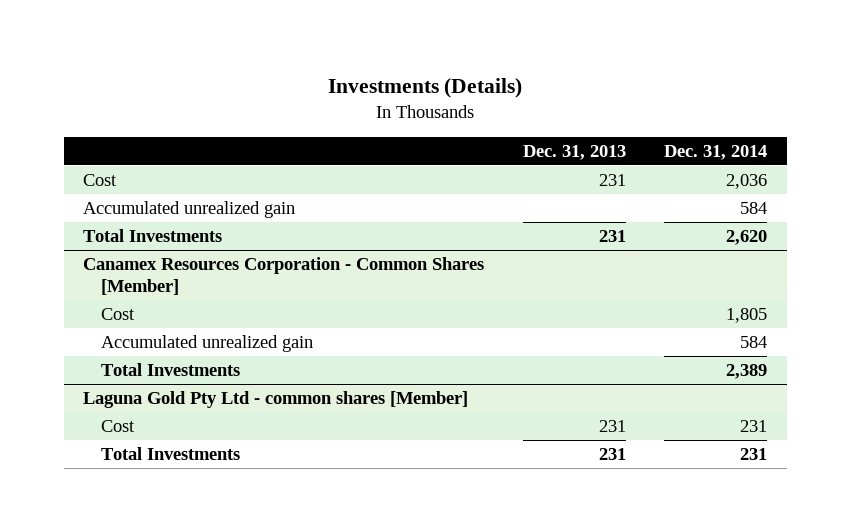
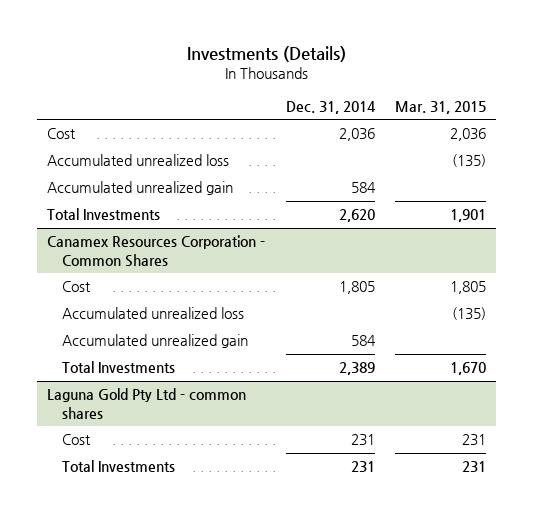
[522,144,626,160] Dec. 31, 2013 -> none
none -> [395,100,487,114] Mar. 31, 2015
none -> [47,154,230,167] Accumulated unrealized loss
[83,256,485,295] Canamex Resources Corporation - Common Shares [Member] -> [47,235,266,267] Canamex Resources Corporation - Common Shares
none -> [62,307,245,320] Accumulated unrealized loss
[83,390,469,408] Laguna Gold Pty Ltd - common shares [Member] -> [47,388,247,419] Laguna Gold Pty Ltd - common shares

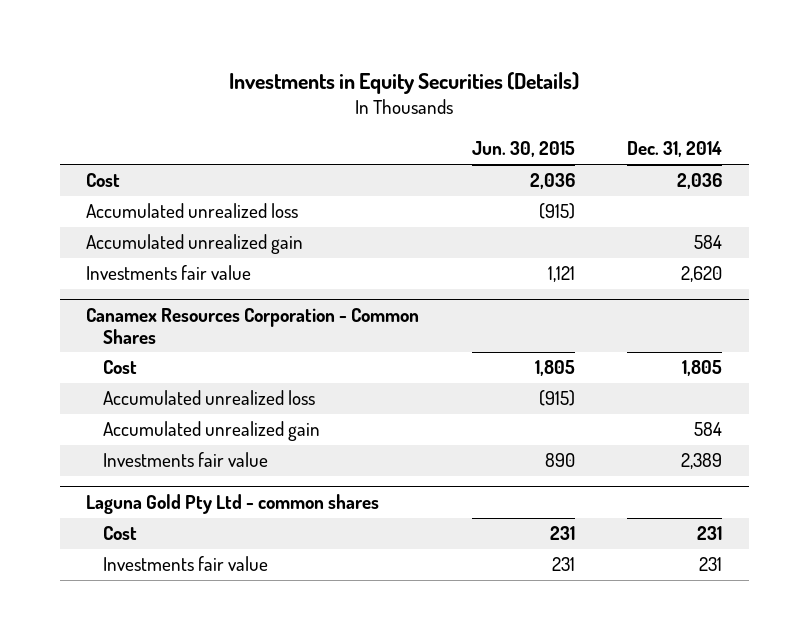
[186,46,346,63] Investments (Details) -> [229,71,580,94] Investments in Equity Securities (Details)
[395,100,487,114] Mar. 31, 2015 -> none
none -> [471,141,575,158] Jun. 30, 2015
[47,208,161,221] Total Investments -> [85,265,251,281] Investments fair value
[62,361,176,374] Total Investments -> [102,452,268,468] Investments fair value
[62,460,176,473] Total Investments -> [102,556,268,572] Investments fair value

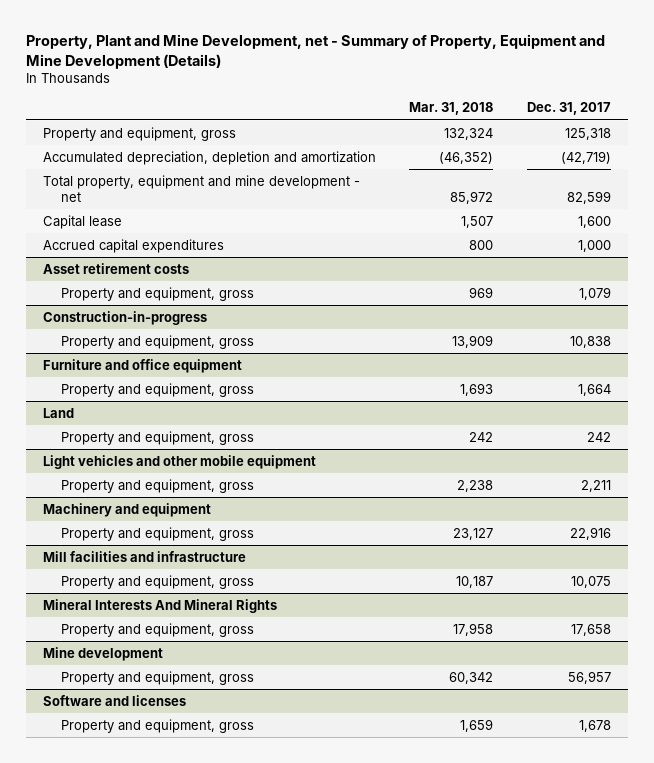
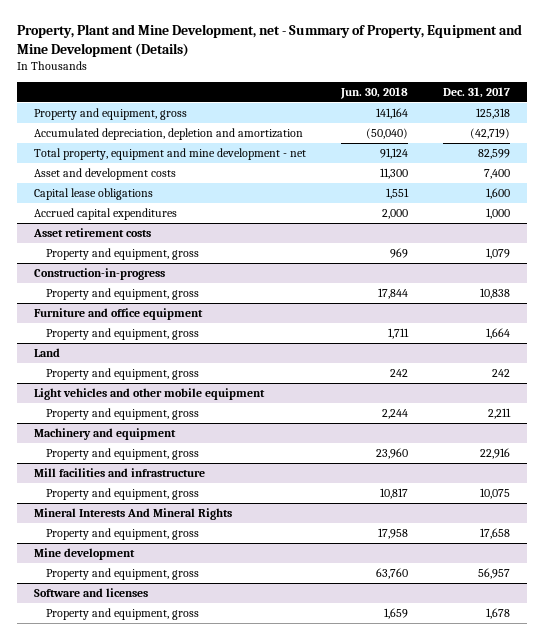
[409,102,494,116] Mar. 31, 2018 -> none
none -> [339,87,408,100] Jun. 30, 2018
none -> [34,168,177,181] Asset and development costs
[42,214,122,229] Capital lease -> [34,188,154,201] Capital lease obligations

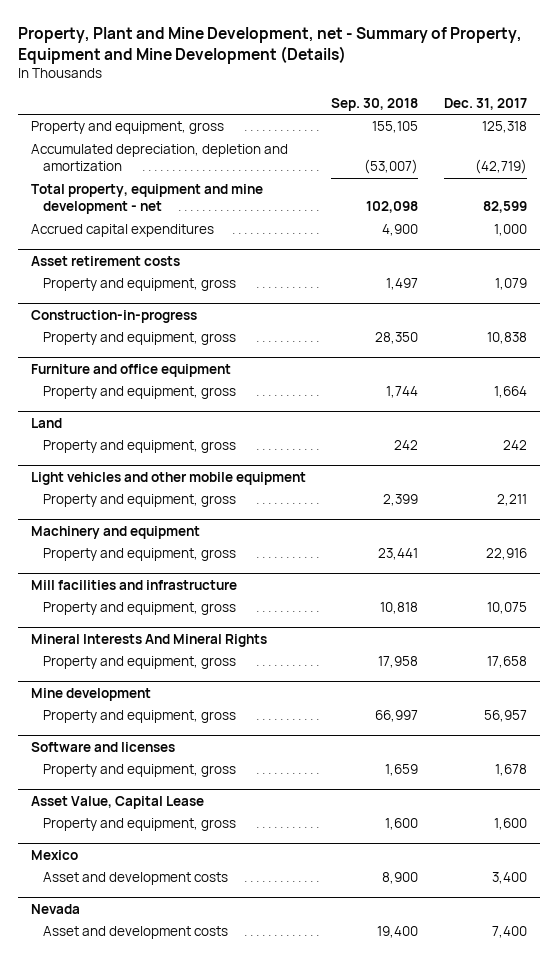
[339,87,408,100] Jun. 30, 2018 -> none
none -> [331,97,419,111] Sep. 30, 2018
[34,168,177,181] Asset and development costs -> none
[34,188,154,201] Capital lease obligations -> none
none -> [30,795,204,809] Asset Value, Capital Lease
none -> [42,818,236,832] Property and equipment, gross
none -> [30,849,78,860] Mexico
none -> [42,872,228,886] Asset and development costs
none -> [30,903,80,914] Nevada
none -> [42,926,228,940] Asset and development costs

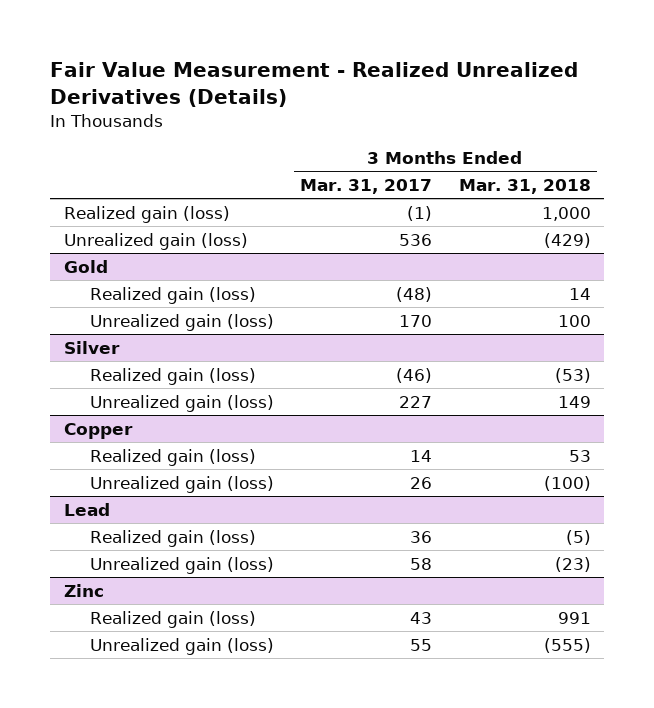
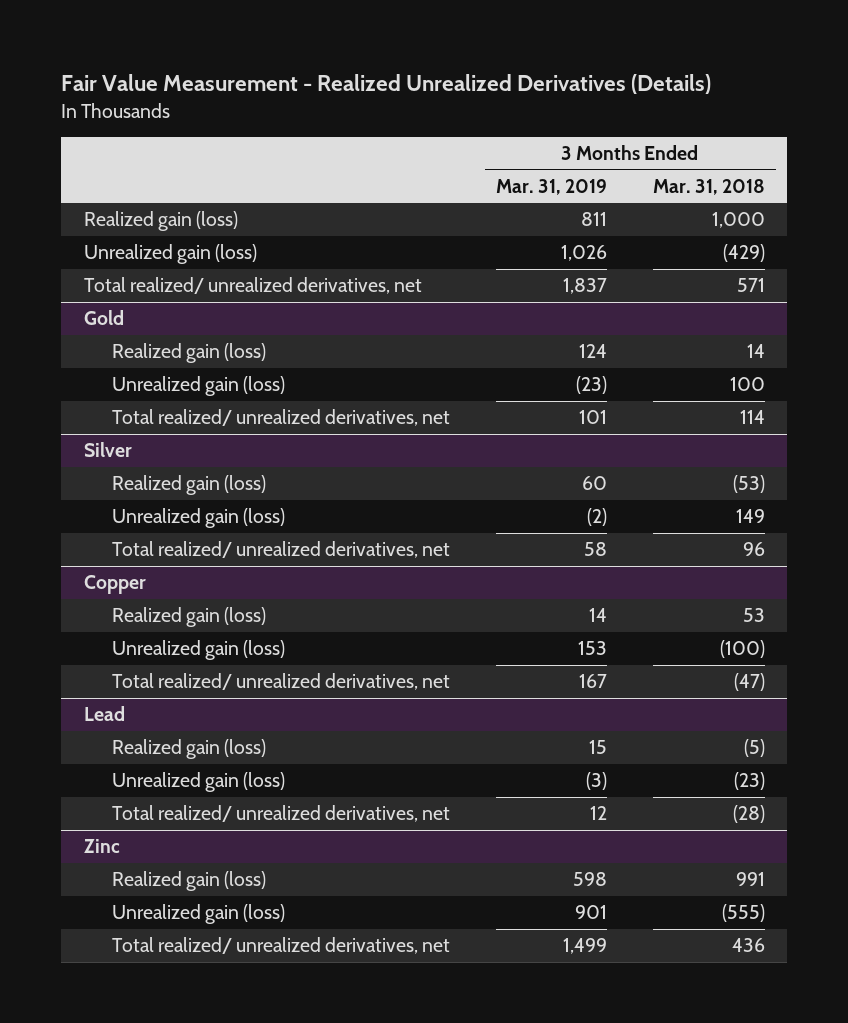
[300,179,433,195] Mar. 31, 2017 -> none
none -> [495,178,607,195] Mar. 31, 2019
none -> [83,277,422,295] Total realized/ unrealized derivatives, net
none -> [112,409,451,427] Total realized/ unrealized derivatives, net
none -> [112,541,451,559] Total realized/ unrealized derivatives, net
none -> [112,673,451,691] Total realized/ unrealized derivatives, net
none -> [112,805,451,823] Total realized/ unrealized derivatives, net
none -> [112,937,451,955] Total realized/ unrealized derivatives, net

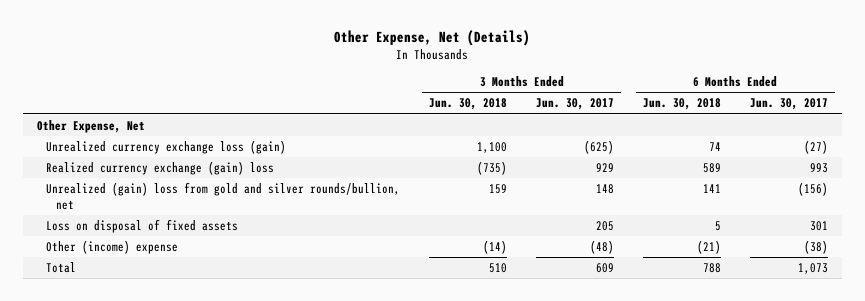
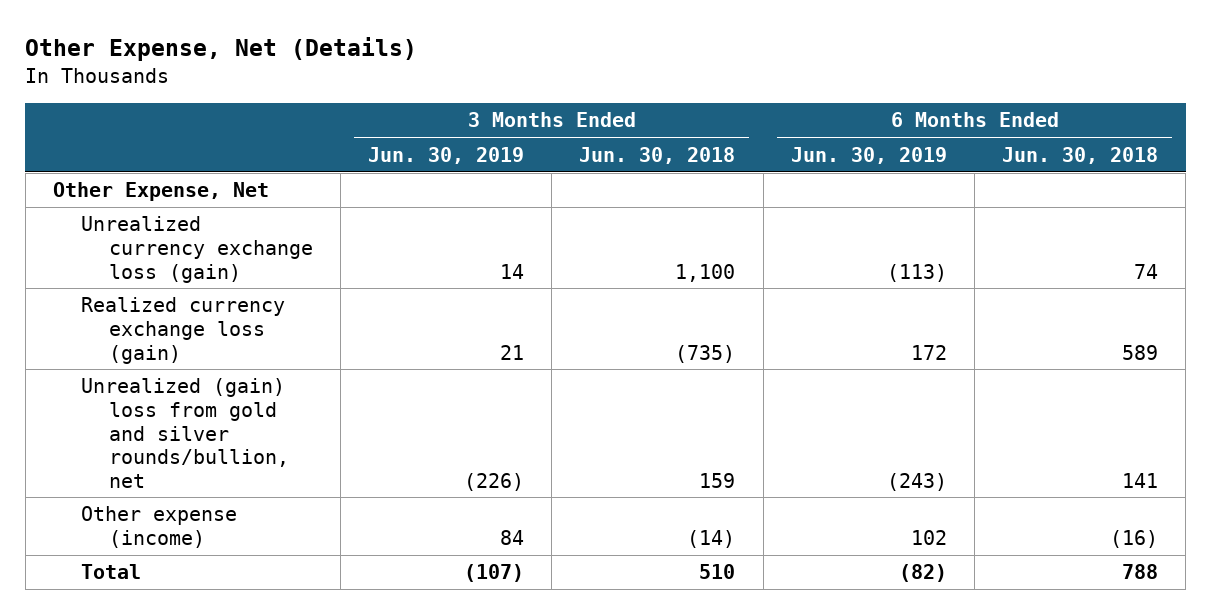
[535,98,614,111] Jun. 30, 2017 -> none
[749,98,828,111] Jun. 30, 2017 -> none
none -> [368,146,525,164] Jun. 30, 2019
none -> [790,146,947,164] Jun. 30, 2019
[46,160,275,175] Realized currency exchange (gain) loss -> [80,297,285,364] Realized currency exchange loss (gain)
[46,218,239,233] Loss on disposal of fixed assets -> none
[46,239,179,254] Other (income) expense -> [80,506,237,548] Other expense (income)
[696,239,721,254] (21) -> [1110,529,1159,548] (16)

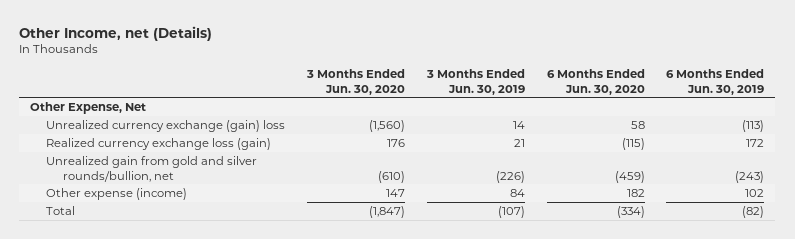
[25,37,418,62] Other Expense, Net (Details) -> [19,25,213,41] Other Income, net (Details)
[579,146,736,164] Jun. 30, 2018 -> none
[1002,146,1159,164] Jun. 30, 2018 -> none
none -> [306,69,406,95] 3 Months Ended Jun. 30, 2020
none -> [546,69,645,95] 6 Months Ended Jun. 30, 2020
[80,216,313,283] Unrealized currency exchange loss (gain) -> [46,119,286,132] Unrealized currency exchange (gain) loss
[80,378,289,488] Unrealized (gain) loss from gold and silver rounds/bullion, net -> [46,155,258,182] Unrealized gain from gold and silver rounds/bullion, net

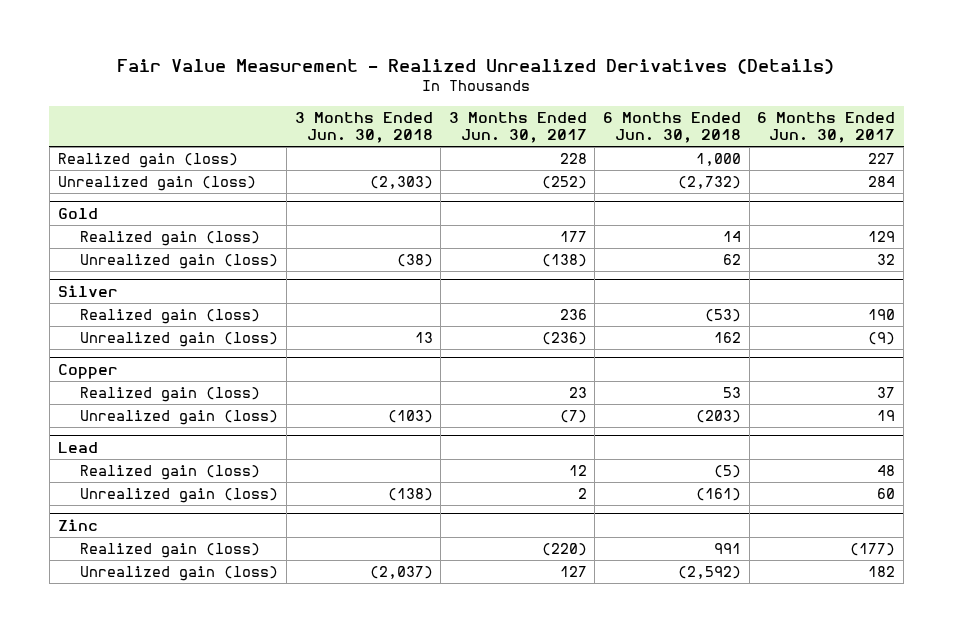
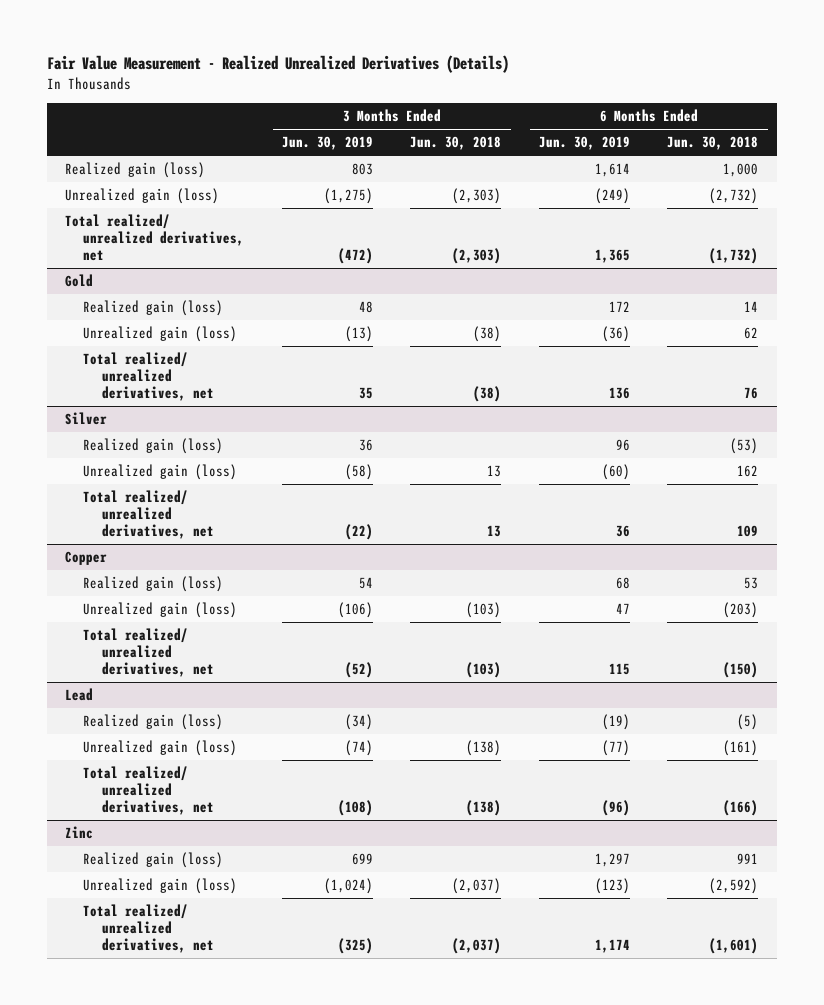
[448,111,587,144] 3 Months Ended Jun. 30, 2017 -> none
[757,111,896,144] 6 Months Ended Jun. 30, 2017 -> none
none -> [281,136,373,151] Jun. 30, 2019
none -> [538,136,630,151] Jun. 30, 2019
none -> [65,214,245,262] Total realized/ unrealized derivatives, net
none -> [83,352,214,402] Total realized/ unrealized derivatives, net
none -> [83,490,214,540] Total realized/ unrealized derivatives, net
none -> [83,628,214,678] Total realized/ unrealized derivatives, net
none -> [83,766,214,816] Total realized/ unrealized derivatives, net
none -> [83,904,214,954] Total realized/ unrealized derivatives, net

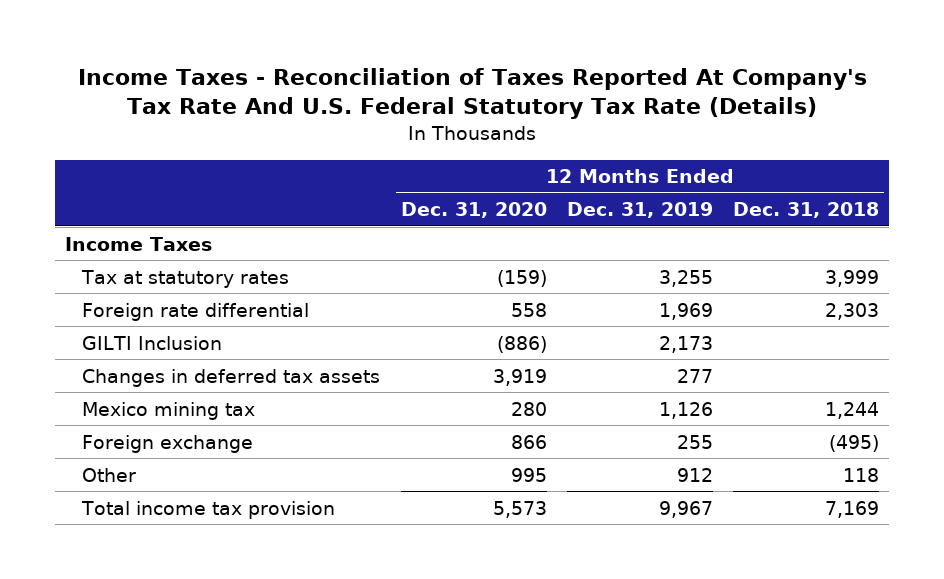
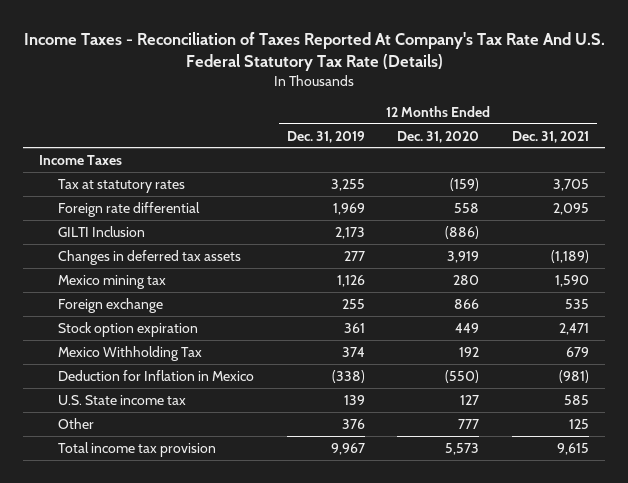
[733,202,880,219] Dec. 31, 2018 -> none
none -> [512,130,590,143] Dec. 31, 2021
none -> [58,321,199,337] Stock option expiration
none -> [58,345,203,361] Mexico Withholding Tax
none -> [58,369,255,381] Deduction for Inflation in Mexico
none -> [58,394,187,405] U.S. State income tax
[510,467,547,482] 995 -> [458,418,480,429] 777
[676,467,713,482] 912 -> [341,418,365,429] 376

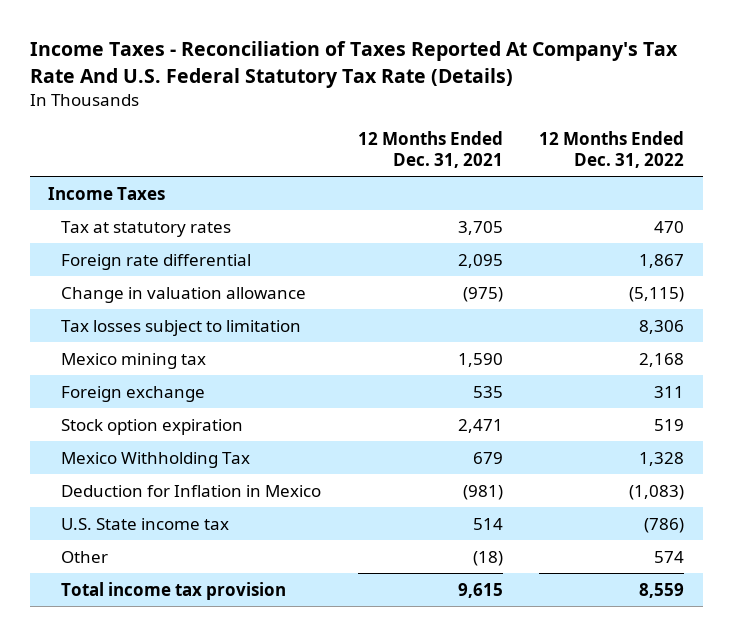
[286,130,365,143] Dec. 31, 2019 -> none
[397,130,480,143] Dec. 31, 2020 -> none
none -> [539,131,685,168] 12 Months Ended Dec. 31, 2022
[58,225,146,237] GILTI Inclusion -> none
[58,249,242,265] Changes in deferred tax assets -> none
none -> [60,286,306,303] Change in valuation allowance
none -> [60,319,301,336] Tax losses subject to limitation
[564,394,590,405] 585 -> [472,517,503,530] 514
[569,418,590,429] 125 -> [472,550,503,566] (18)

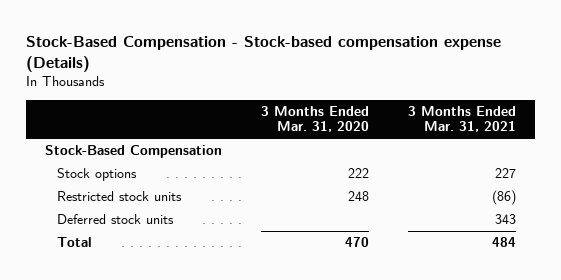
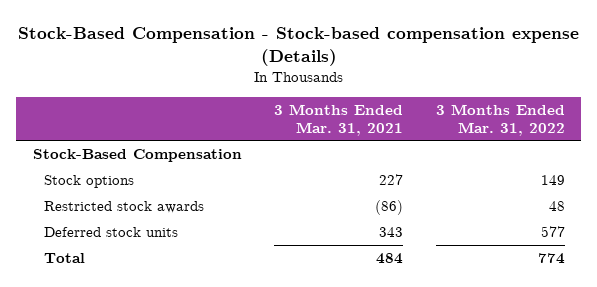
[261,105,370,133] 3 Months Ended Mar. 31, 2020 -> none
none -> [435,103,565,136] 3 Months Ended Mar. 31, 2022
[57,191,183,202] Restricted stock units -> [43,201,204,214] Restricted stock awards

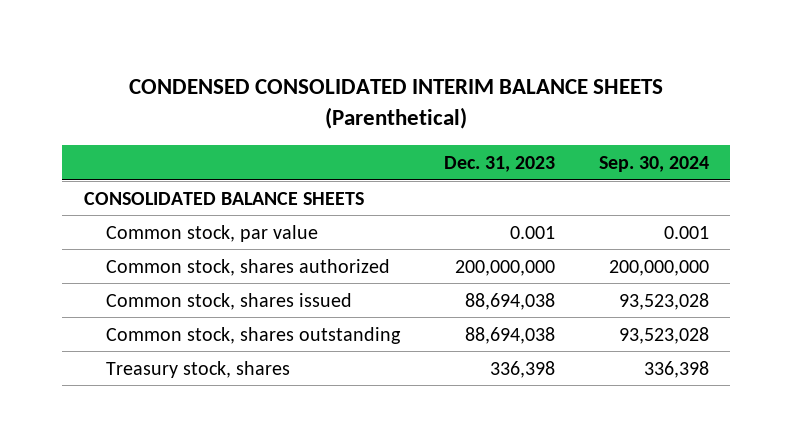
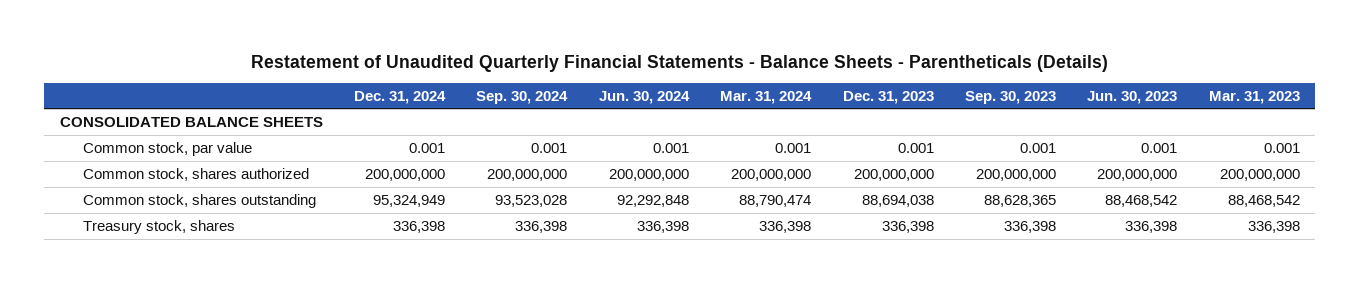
[129,78,664,130] CONDENSED CONSOLIDATED INTERIM BALANCE SHEETS (Parenthetical) -> [250,54,1108,72] Restatement of Unaudited Quarterly Financial Statements - Balance Sheets - Parentheticals (Details)
none -> [354,90,447,104] Dec. 31, 2024
none -> [598,90,690,104] Jun. 30, 2024
none -> [720,90,813,104] Mar. 31, 2024
none -> [964,90,1056,104] Sep. 30, 2023
none -> [1087,90,1178,104] Jun. 30, 2023
none -> [1208,90,1300,104] Mar. 31, 2023
[105,292,352,310] Common stock, shares issued -> none

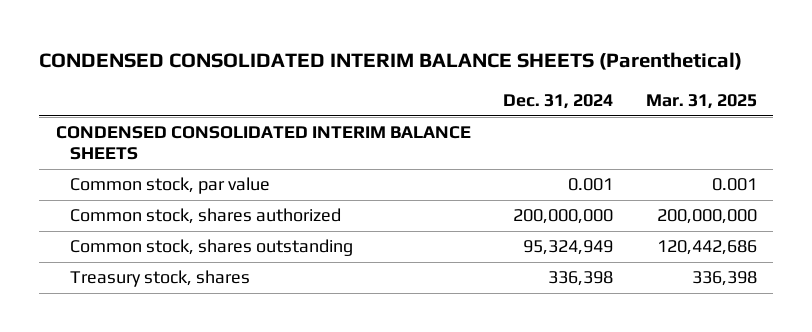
[250,54,1108,72] Restatement of Unaudited Quarterly Financial Statements - Balance Sheets - Parentheticals (Details) -> [39,52,743,71] CONDENSED CONSOLIDATED INTERIM BALANCE SHEETS (Parenthetical)
[476,90,569,104] Sep. 30, 2024 -> none
[598,90,690,104] Jun. 30, 2024 -> none
[720,90,813,104] Mar. 31, 2024 -> none
[842,90,934,104] Dec. 31, 2023 -> none
[964,90,1056,104] Sep. 30, 2023 -> none
[1087,90,1178,104] Jun. 30, 2023 -> none
[1208,90,1300,104] Mar. 31, 2023 -> none
none -> [645,94,757,110] Mar. 31, 2025
[59,117,323,128] CONSOLIDATED BALANCE SHEETS -> [55,126,471,161] CONDENSED CONSOLIDATED INTERIM BALANCE SHEETS

